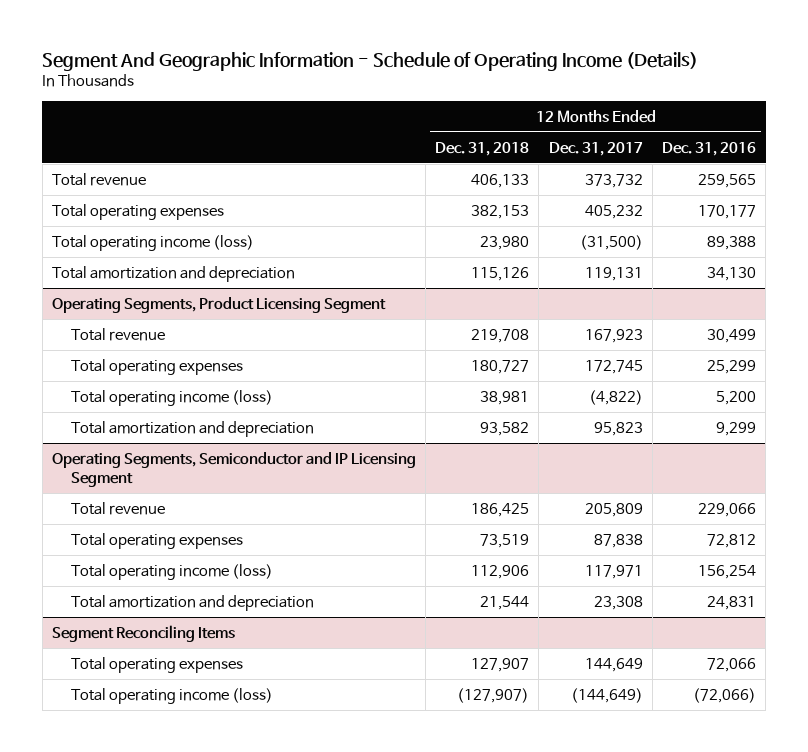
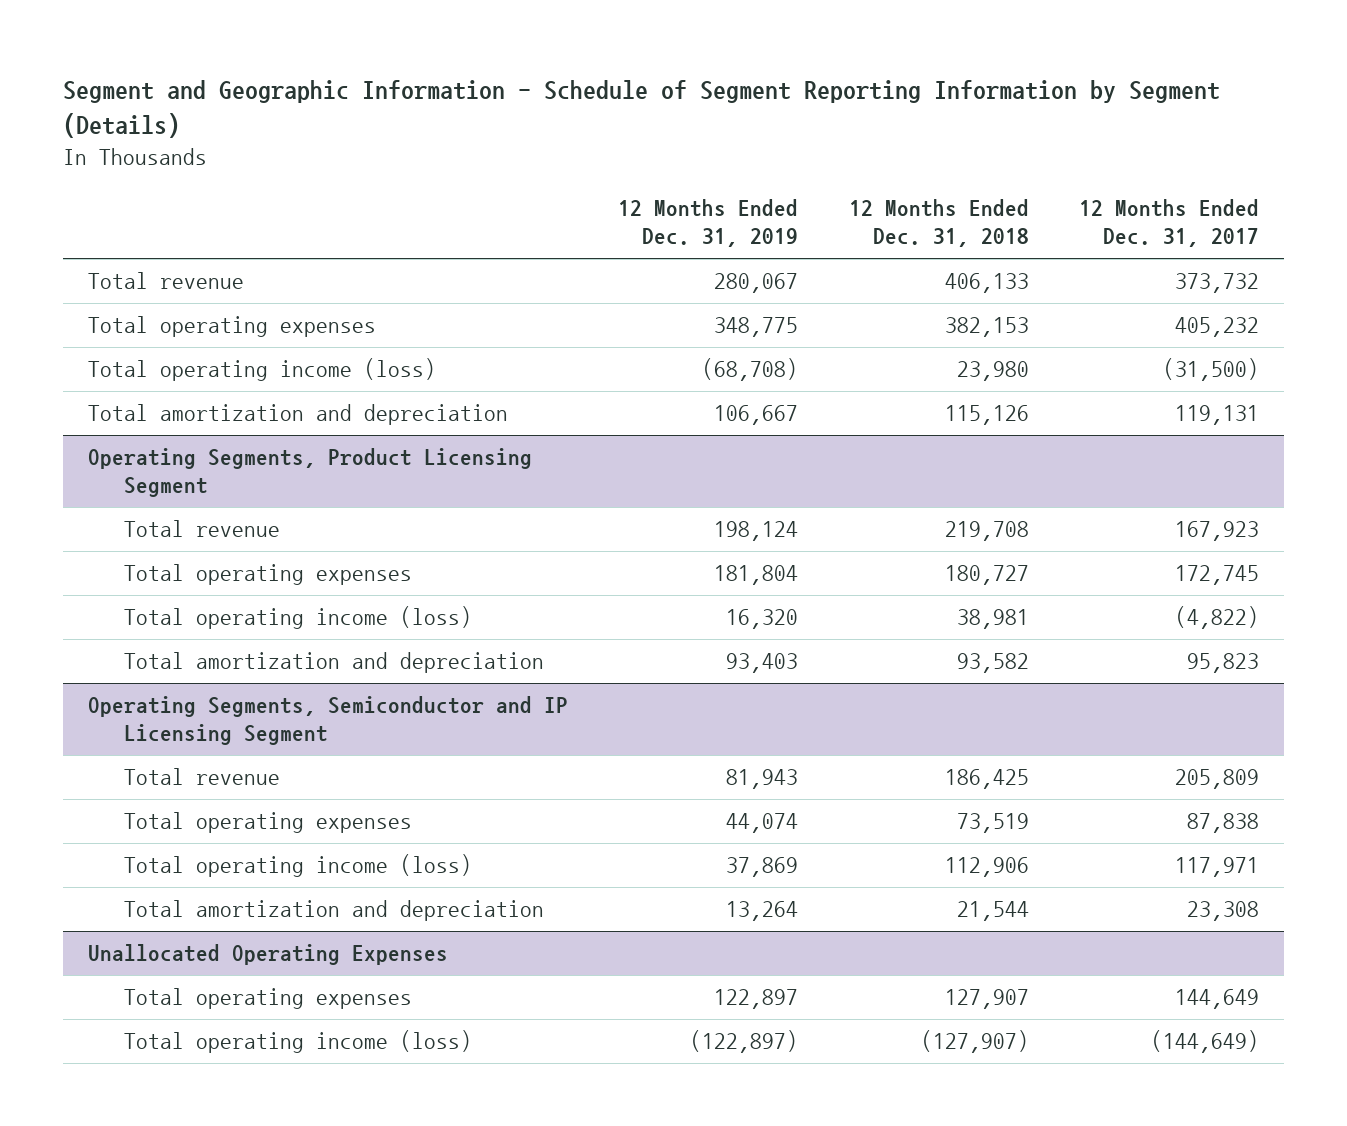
[42,51,699,71] Segment And Geographic Information - Schedule of Operating Income (Details) -> [62,79,1220,138] Segment and Geographic Information - Schedule of Segment Reporting Information by Segment (Details)
[662,141,757,156] Dec. 31, 2016 -> none
none -> [618,199,799,248] 12 Months Ended Dec. 31, 2019
[51,624,235,642] Segment Reconciling Items -> [87,944,448,966] Unallocated Operating Expenses

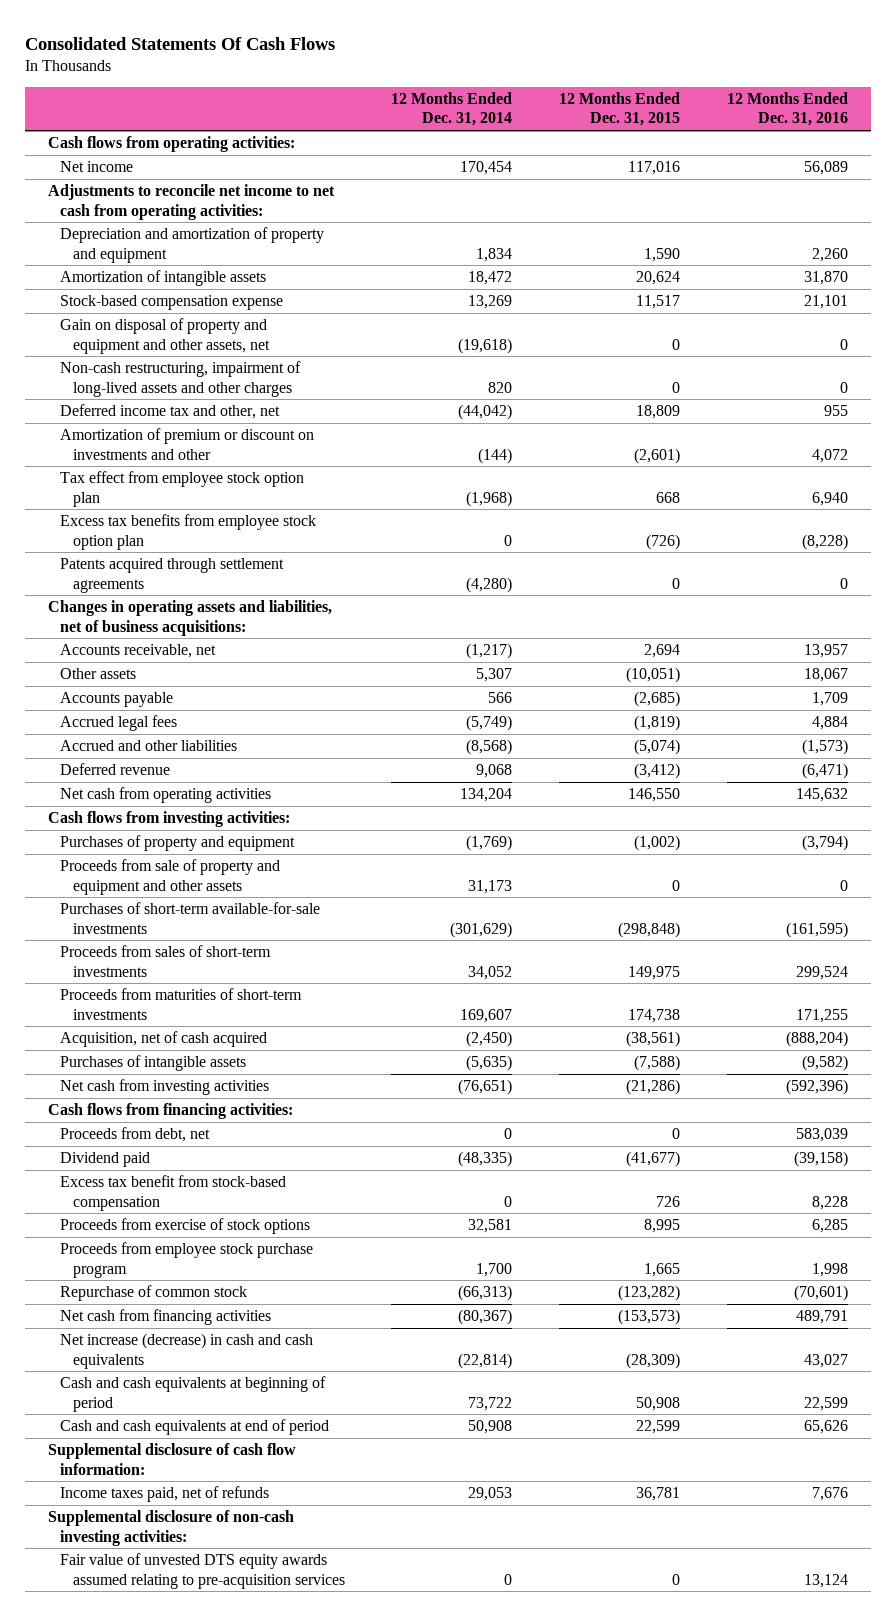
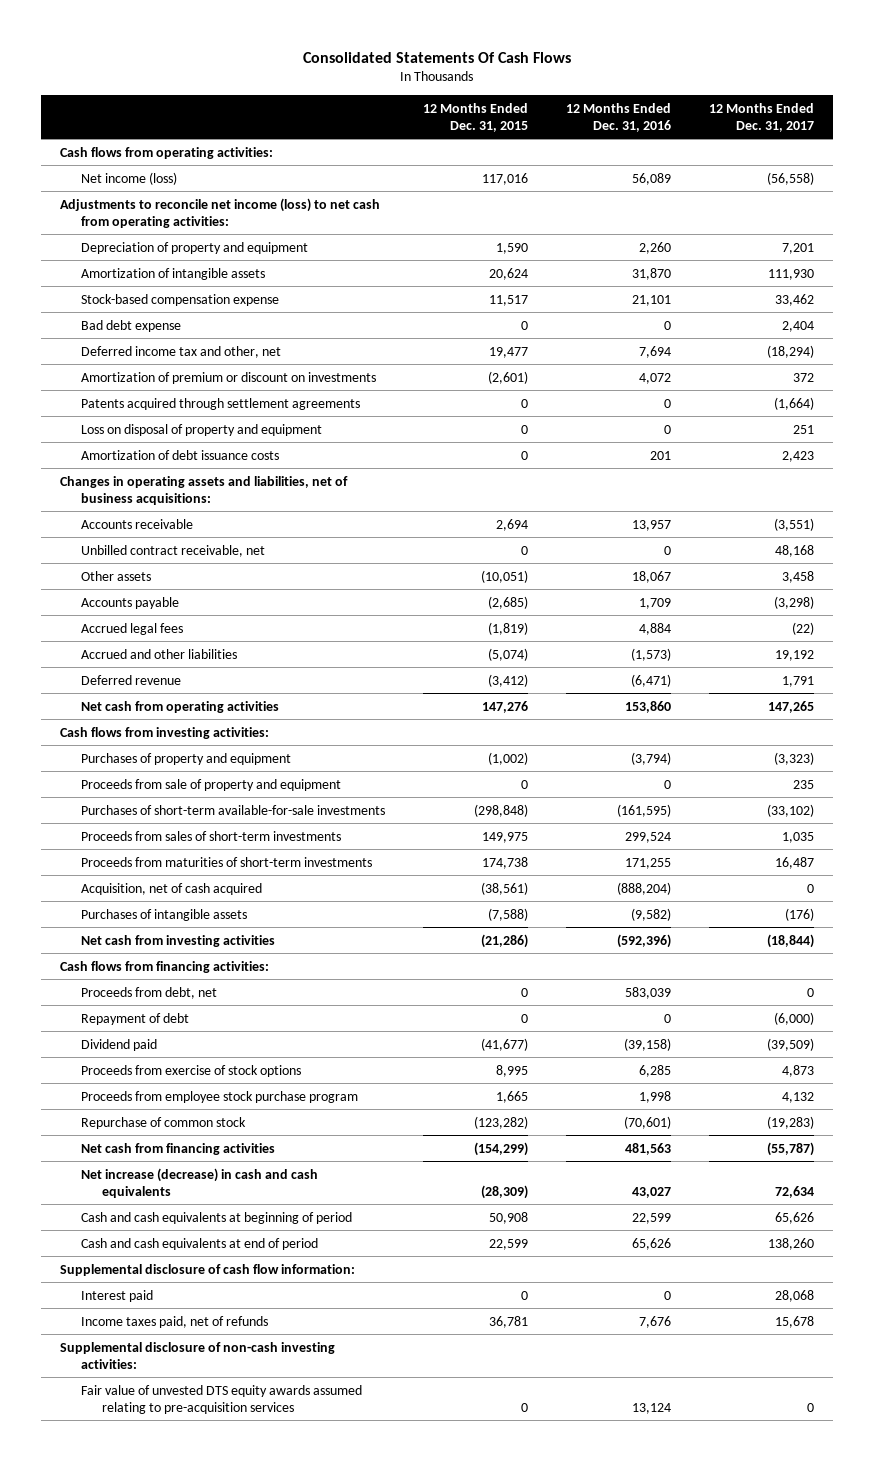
[391,92,513,127] 12 Months Ended Dec. 31, 2014 -> none
none -> [709,102,815,132] 12 Months Ended Dec. 31, 2017
[60,161,134,173] Net income -> [81,171,178,185] Net income (loss)
[48,184,336,220] Adjustments to reconcile net income to net cash from operating activities: -> [60,197,381,228] Adjustments to reconcile net income (loss) to net cash from operating activities:
[60,227,325,263] Depreciation and amortization of property and equipment -> [81,241,309,254] Depreciation of property and equipment
[60,318,270,354] Gain on disposal of property and equipment and other assets, net -> none
[60,471,305,507] Tax effect from employee stock option plan -> none
[60,514,317,550] Excess tax benefits from employee stock option plan -> none
[60,361,302,397] Non-cash restructuring, impairment of long-lived assets and other charges -> [81,319,182,332] Bad debt expense
[635,405,680,420] 18,809 -> [489,346,529,358] 19,477
[823,405,848,417] 955 -> [639,345,672,358] 7,694
[60,428,315,460] Amortization of premium or discount on investments and other -> [81,371,377,384] Amortization of premium or discount on investments
none -> [81,423,323,436] Loss on disposal of property and equipment
none -> [81,449,280,460] Amortization of debt issuance costs
[60,644,217,659] Accounts receivable, net -> [81,518,194,529] Accounts receivable
none -> [81,544,266,557] Unbilled contract receivable, net
[627,788,680,803] 146,550 -> [482,700,529,713] 147,276
[795,788,848,803] 145,632 -> [625,700,672,713] 153,860
[60,859,281,895] Proceeds from sale of property and equipment and other assets -> [81,778,342,791] Proceeds from sale of property and equipment
none -> [81,1012,190,1025] Repayment of debt
[60,1175,287,1211] Excess tax benefit from stock-based compensation -> none
[617,1309,680,1326] (153,573) -> [474,1141,529,1156] (154,299)
[795,1310,848,1325] 489,791 -> [625,1142,672,1155] 481,563
none -> [81,1289,154,1302] Interest paid

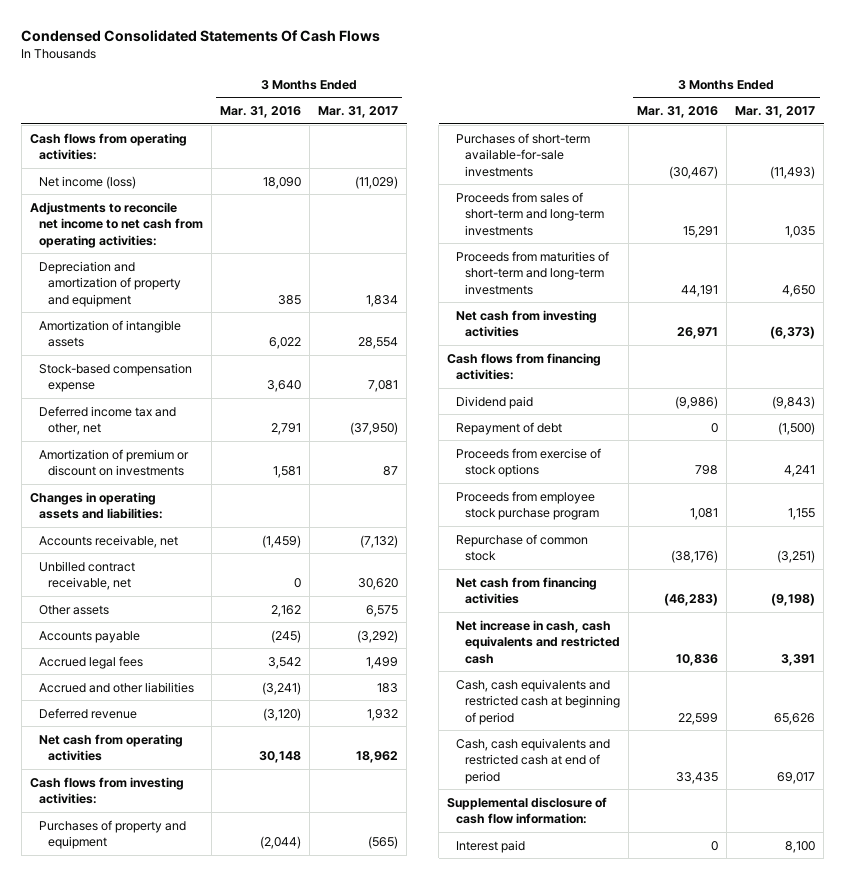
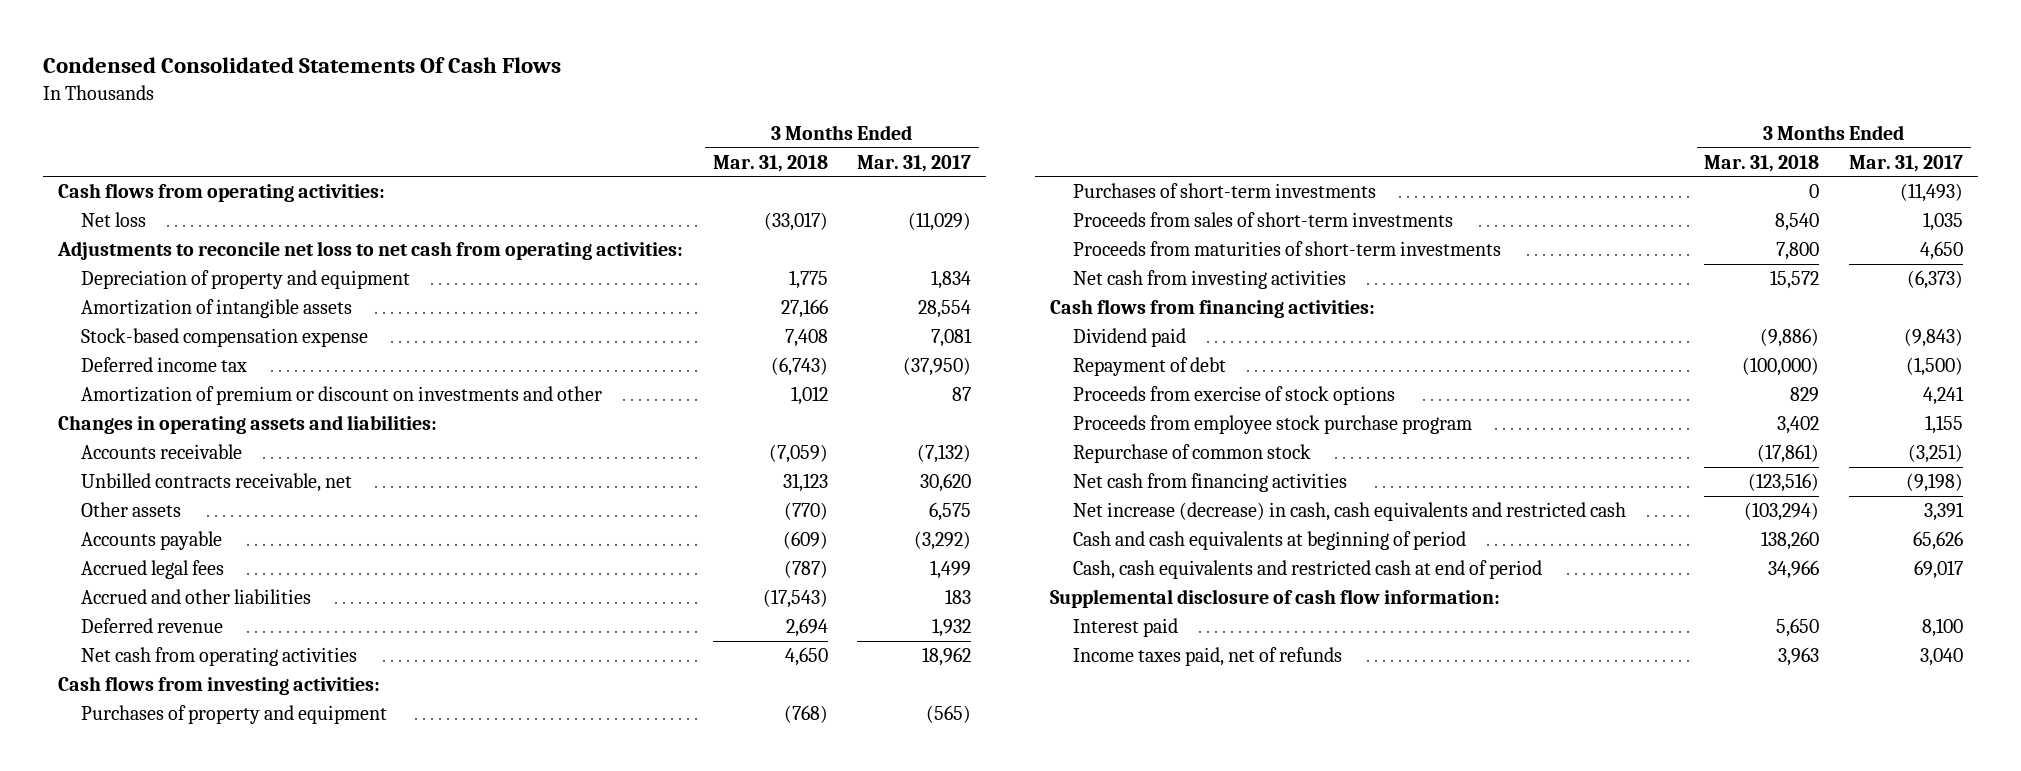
[220,105,302,118] Mar. 31, 2016 -> none
none -> [712,154,828,172] Mar. 31, 2018
[38,175,136,189] Net income (loss) -> [81,211,147,227] Net loss
[29,201,203,248] Adjustments to reconcile net income to net cash from operating activities: -> [56,240,683,260] Adjustments to reconcile net loss to net cash from operating activities:
[38,260,181,307] Depreciation and amortization of property and equipment -> [81,269,411,289] Depreciation of property and equipment
[38,405,176,436] Deferred income tax and other, net -> [81,356,248,372] Deferred income tax
[38,448,189,477] Amortization of premium or discount on investments -> [81,385,603,405] Amortization of premium or discount on investments and other
[38,534,178,548] Accounts receivable, net -> [81,443,243,459] Accounts receivable
[38,560,135,591] Unbilled contract receivable, net -> [81,472,353,492] Unbilled contracts receivable, net
[456,132,591,177] Purchases of short-term available-for-sale investments -> [1073,182,1377,198] Purchases of short-term investments
[456,191,605,236] Proceeds from sales of short-term and long-term investments -> [1073,211,1454,227] Proceeds from sales of short-term investments
[456,250,610,295] Proceeds from maturities of short-term and long-term investments -> [1073,240,1502,256] Proceeds from maturities of short-term investments
[456,619,621,664] Net increase in cash, cash equivalents and restricted cash -> [1073,501,1627,521] Net increase (decrease) in cash, cash equivalents and restricted cash
[456,678,621,725] Cash, cash equivalents and restricted cash at beginning of period -> [1073,530,1467,550] Cash and cash equivalents at beginning of period
none -> [1073,646,1343,666] Income taxes paid, net of refunds

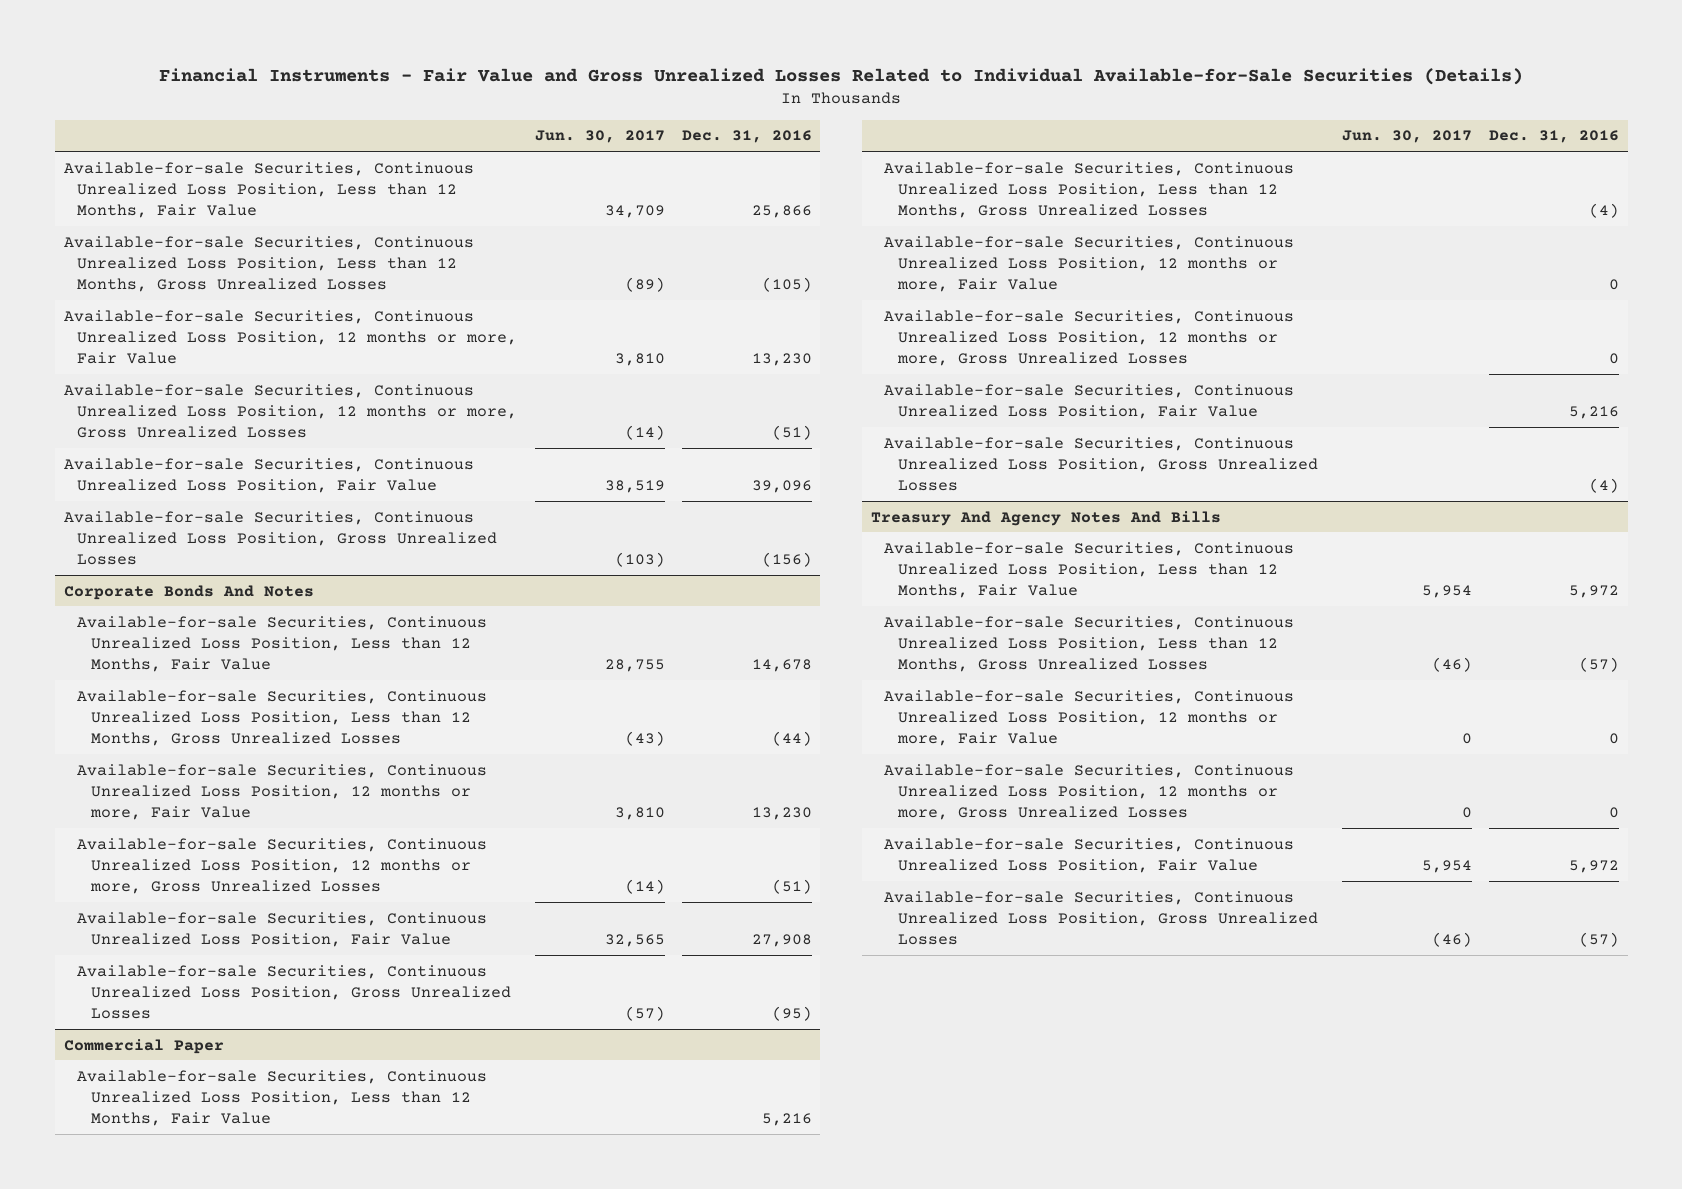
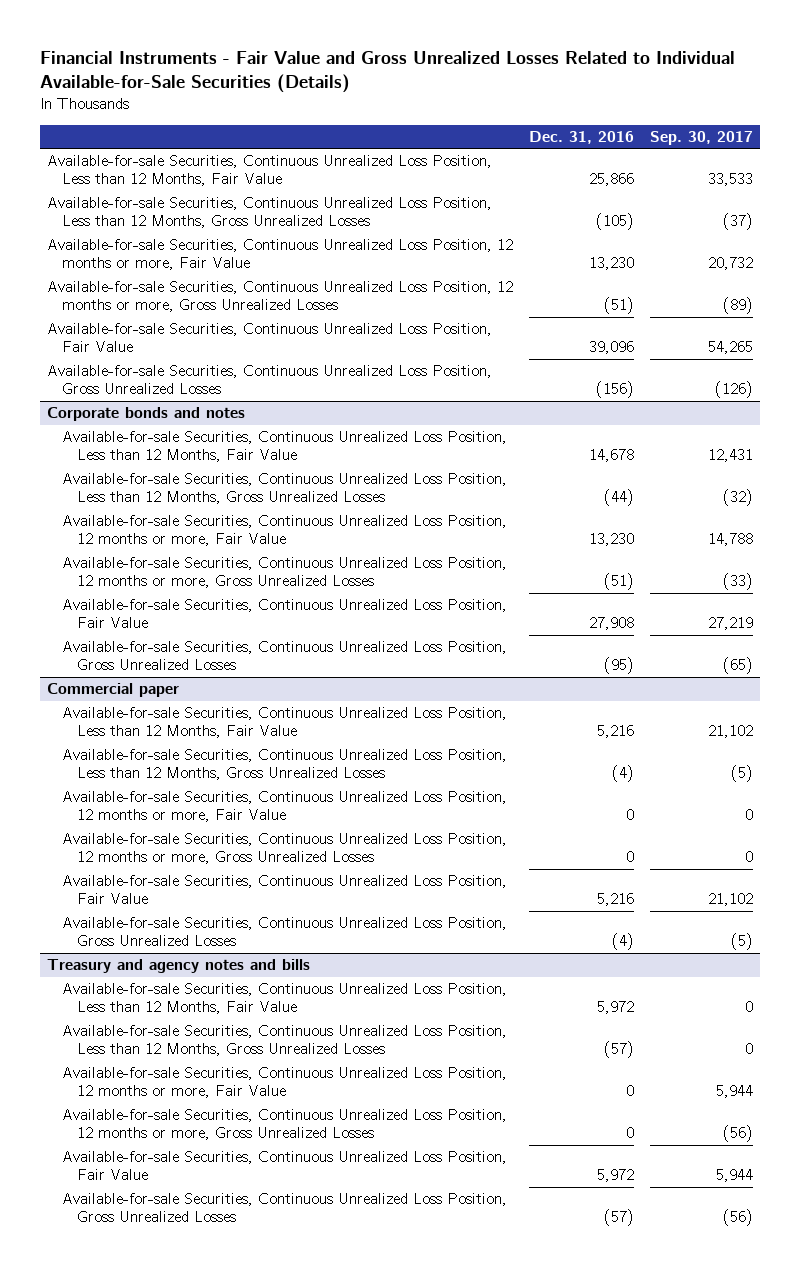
[534,130,665,144] Jun. 30, 2017 -> none
none -> [649,130,753,145] Sep. 30, 2017
[63,584,314,600] Corporate Bonds And Notes -> [47,407,246,422] Corporate bonds and notes
[63,1038,224,1054] Commercial Paper -> [47,683,180,698] Commercial paper
[870,510,1221,526] Treasury And Agency Notes And Bills -> [47,959,311,974] Treasury and agency notes and bills

